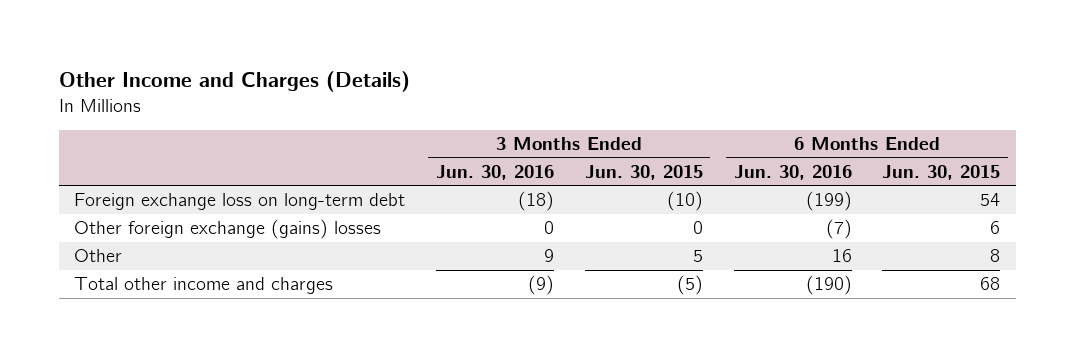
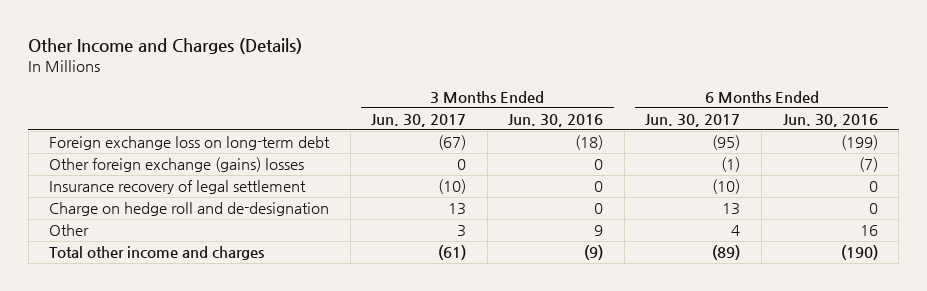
[584,164,703,180] Jun. 30, 2015 -> none
[882,164,1001,180] Jun. 30, 2015 -> none
none -> [371,114,467,128] Jun. 30, 2017
none -> [645,114,741,128] Jun. 30, 2017
none -> [49,180,307,195] Insurance recovery of legal settlement
none -> [49,202,330,217] Charge on hedge roll and de-designation

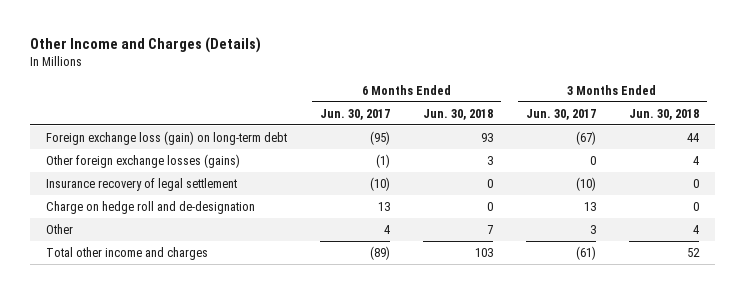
[508,114,604,128] Jun. 30, 2016 -> none
[782,114,878,128] Jun. 30, 2016 -> none
none -> [423,108,494,120] Jun. 30, 2018
none -> [628,108,699,120] Jun. 30, 2018
[49,136,331,151] Foreign exchange loss on long-term debt -> [46,130,288,145] Foreign exchange loss (gain) on long-term debt
[49,157,305,173] Other foreign exchange (gains) losses -> [46,153,241,168] Other foreign exchange losses (gains)

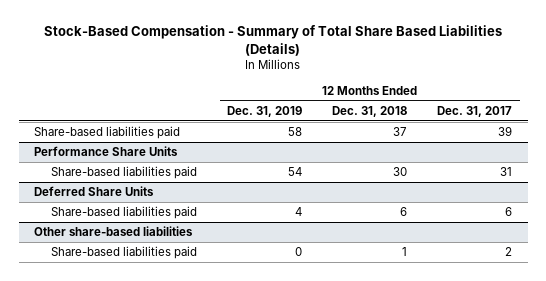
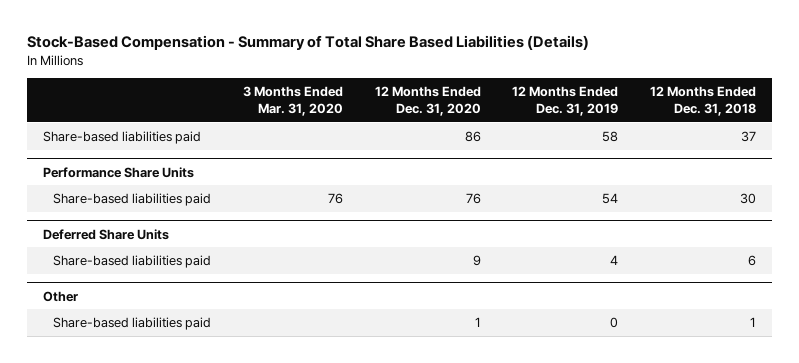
[437,105,513,117] Dec. 31, 2017 -> none
none -> [243,86,344,116] 3 Months Ended Mar. 31, 2020
none -> [374,86,481,116] 12 Months Ended Dec. 31, 2020
[33,226,193,237] Other share-based liabilities -> [42,290,78,302] Other

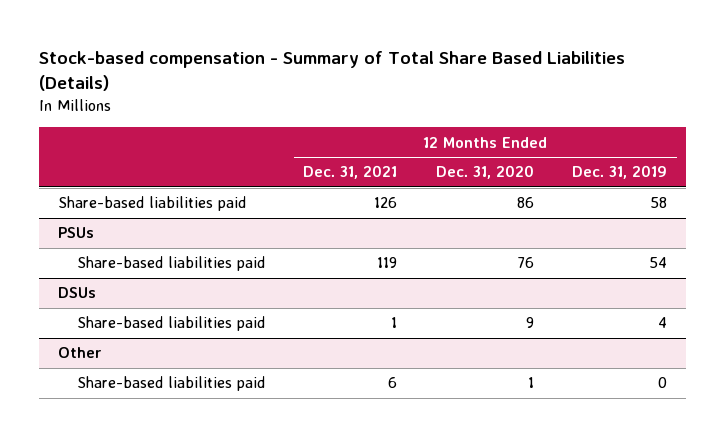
[27,35,590,51] Stock-Based Compensation - Summary of Total Share Based Liabilities (Details) -> [38,50,625,92] Stock-based compensation - Summary of Total Share Based Liabilities (Details)
[243,86,344,116] 3 Months Ended Mar. 31, 2020 -> none
[649,86,756,116] 12 Months Ended Dec. 31, 2018 -> none
none -> [303,165,398,180] Dec. 31, 2021
[42,166,194,178] Performance Share Units -> [57,227,94,239] PSUs
[42,228,169,240] Deferred Share Units -> [57,287,96,299] DSUs

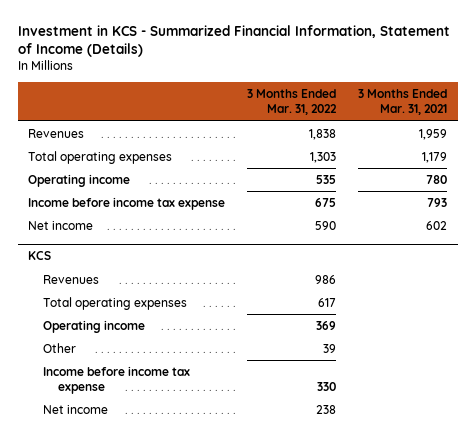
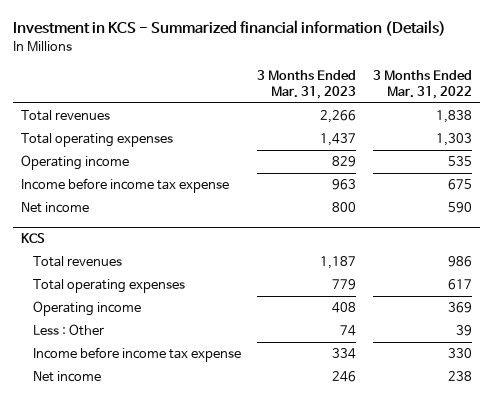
[17,25,450,58] Investment in KCS - Summarized Financial Information, Statement of Income (Details) -> [12,19,446,36] Investment in KCS - Summarized financial information (Details)
[357,89,447,116] 3 Months Ended Mar. 31, 2021 -> none
none -> [257,69,357,100] 3 Months Ended Mar. 31, 2023
[28,128,85,138] Revenues -> [20,110,110,122] Total revenues
[43,274,100,284] Revenues -> [32,256,122,268] Total revenues
[43,342,77,353] Other -> [32,324,104,337] Less : Other

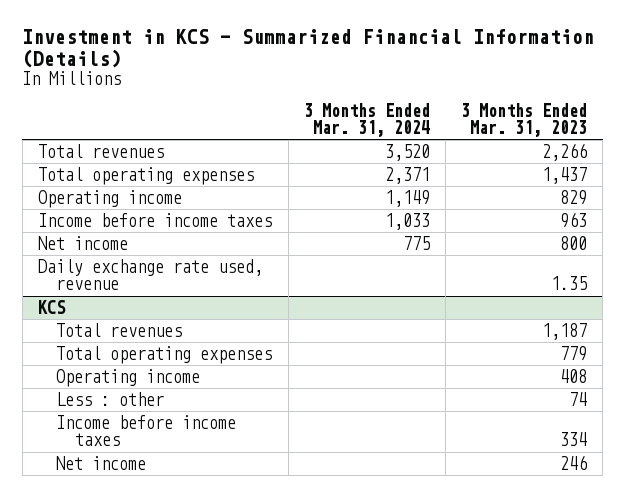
[12,19,446,36] Investment in KCS - Summarized financial information (Details) -> [22,28,595,68] Investment in KCS - Summarized Financial Information (Details)
[373,69,473,100] 3 Months Ended Mar. 31, 2022 -> none
none -> [303,102,430,137] 3 Months Ended Mar. 31, 2024
[20,178,229,194] Income before income tax expense -> [37,213,272,228] Income before income taxes
none -> [37,259,263,291] Daily exchange rate used, revenue
[32,324,104,337] Less : Other -> [56,392,165,407] Less : other
[32,347,241,363] Income before income tax expense -> [56,415,237,447] Income before income taxes

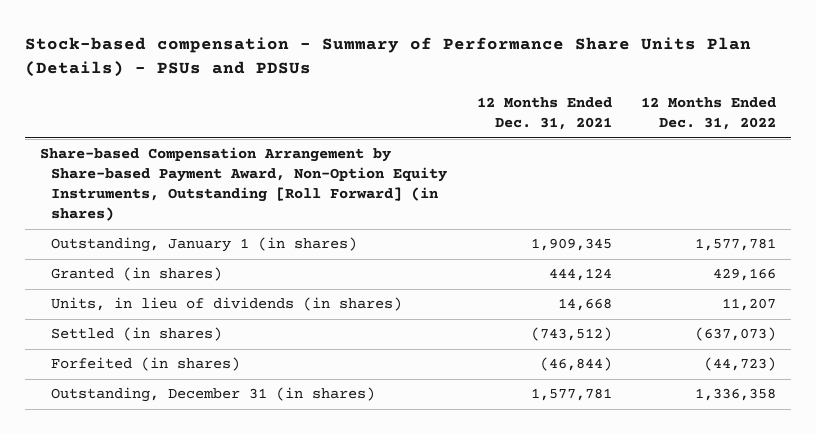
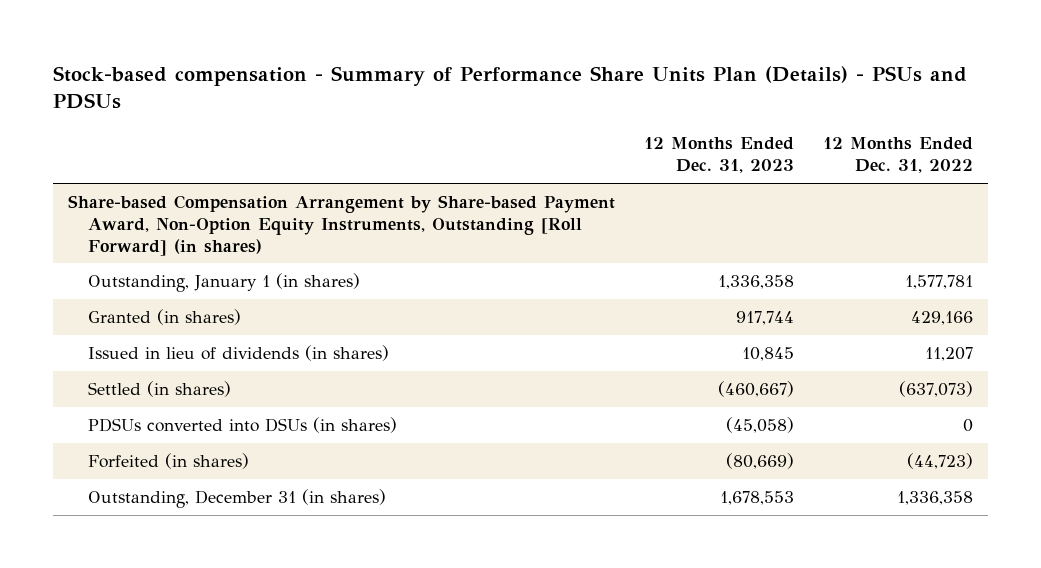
[476,97,612,131] 12 Months Ended Dec. 31, 2021 -> none
none -> [643,137,794,174] 12 Months Ended Dec. 31, 2023
[51,297,403,312] Units, in lieu of dividends (in shares) -> [87,344,389,361] Issued in lieu of dividends (in shares)
none -> [87,416,397,433] PDSUs converted into DSUs (in shares)

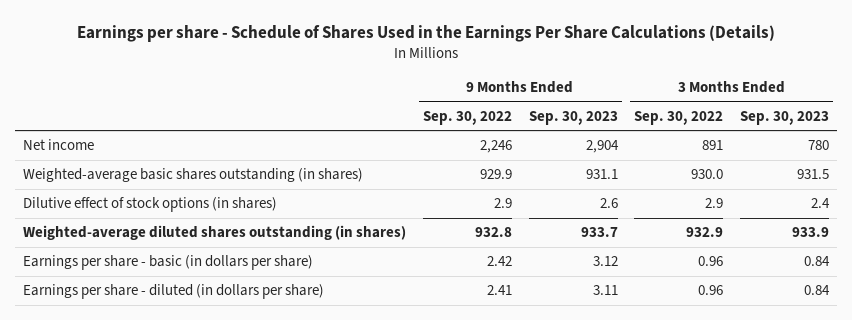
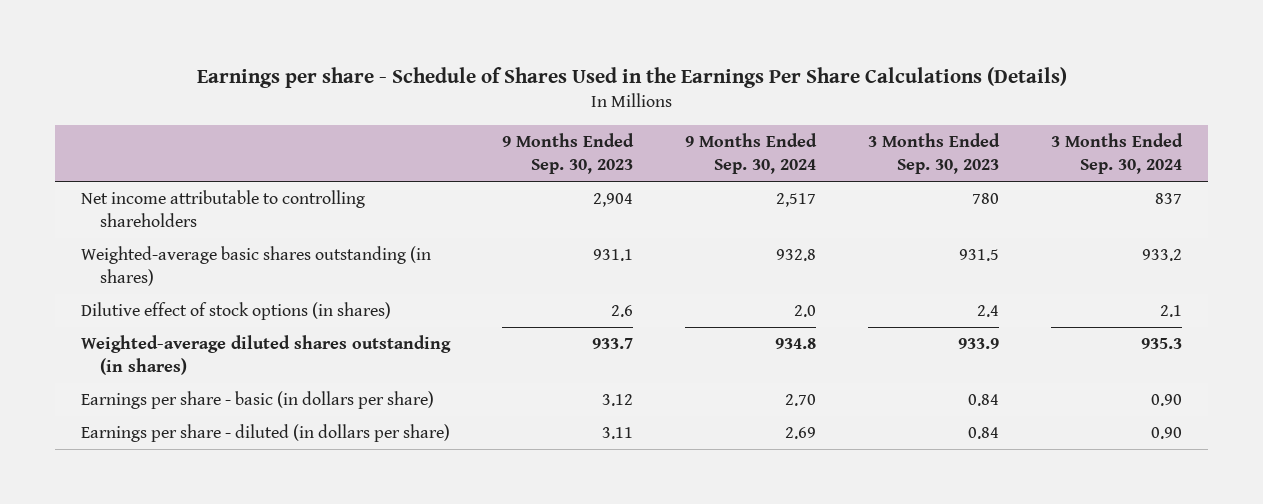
[422,111,512,126] Sep. 30, 2022 -> none
[634,111,724,126] Sep. 30, 2022 -> none
none -> [685,133,818,175] 9 Months Ended Sep. 30, 2024
none -> [1050,133,1183,175] 3 Months Ended Sep. 30, 2024
[23,139,95,151] Net income -> [81,190,366,228] Net income attributable to controlling shareholders

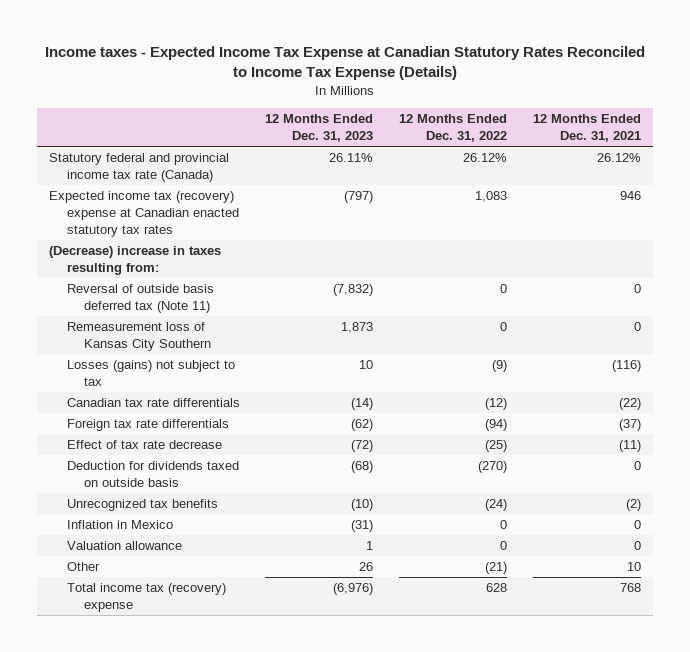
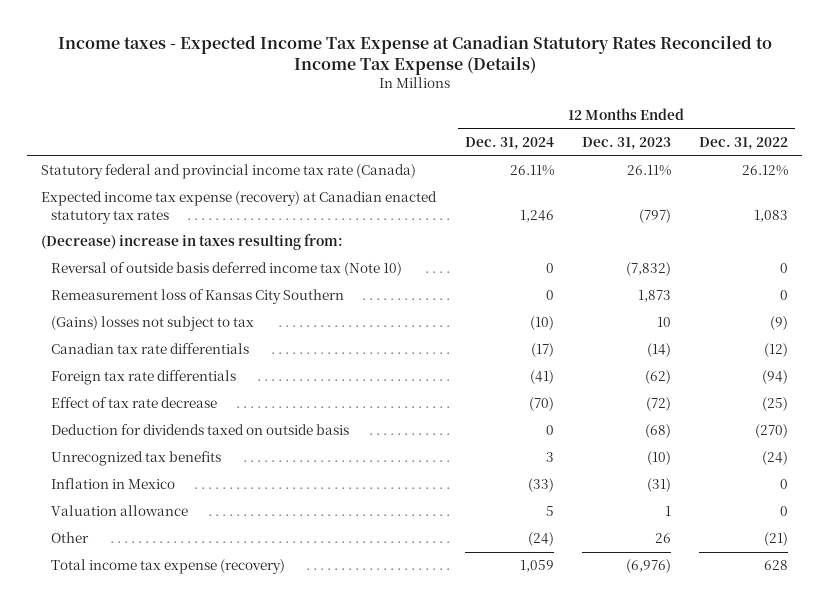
[532,114,641,143] 12 Months Ended Dec. 31, 2021 -> none
none -> [464,137,554,151] Dec. 31, 2024
[49,191,239,238] Expected income tax (recovery) expense at Canadian enacted statutory tax rates -> [41,191,438,224] Expected income tax expense (recovery) at Canadian enacted statutory tax rates
[66,284,214,314] Reversal of outside basis deferred tax (Note 11) -> [51,262,403,277] Reversal of outside basis deferred income tax (Note 10)
[66,360,235,387] Losses (gains) not subject to tax -> [51,316,255,332] (Gains) losses not subject to tax
[66,583,226,613] Total income tax (recovery) expense -> [51,559,286,575] Total income tax expense (recovery)

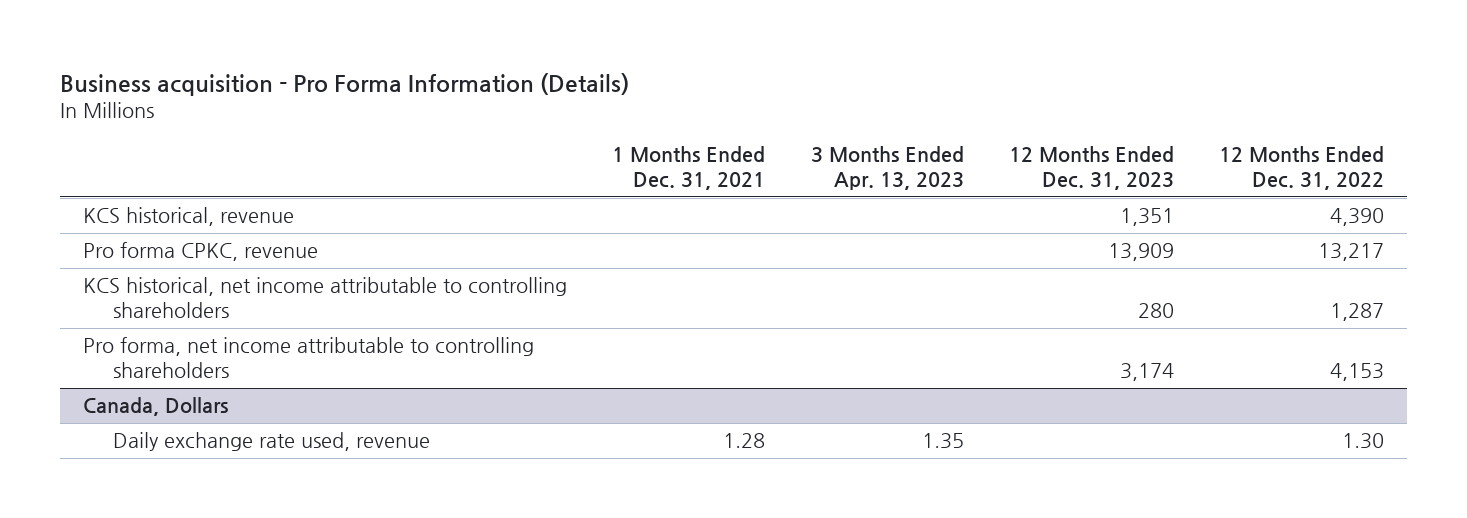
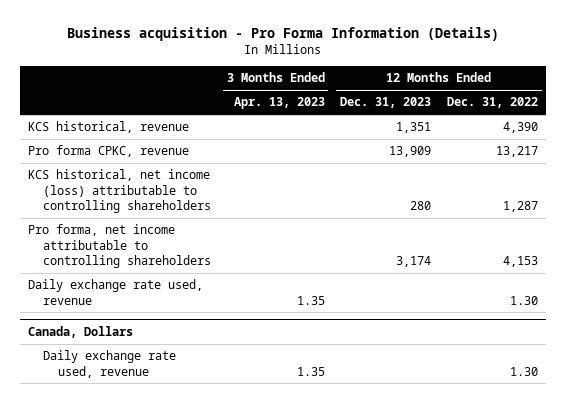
[612,146,766,191] 1 Months Ended Dec. 31, 2021 -> none
[82,277,567,319] KCS historical, net income attributable to controlling shareholders -> [27,169,211,213] KCS historical, net income (loss) attributable to controlling shareholders
none -> [27,279,203,305] Daily exchange rate used, revenue

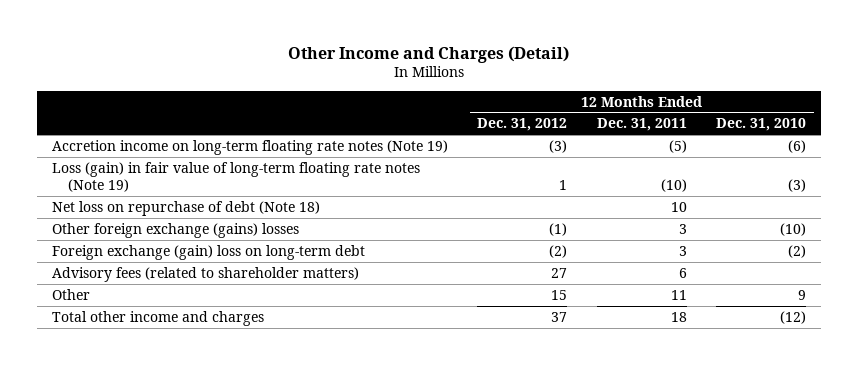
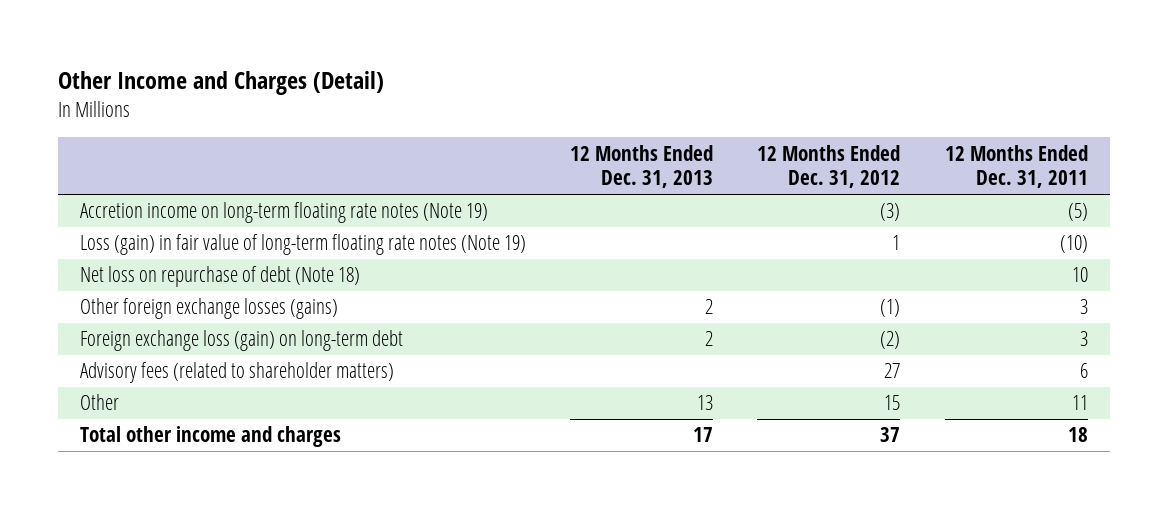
[716,118,807,132] Dec. 31, 2010 -> none
none -> [570,144,714,189] 12 Months Ended Dec. 31, 2013
[51,222,299,238] Other foreign exchange (gains) losses -> [79,298,338,320] Other foreign exchange losses (gains)
[51,244,365,260] Foreign exchange (gain) loss on long-term debt -> [79,330,403,352] Foreign exchange loss (gain) on long-term debt

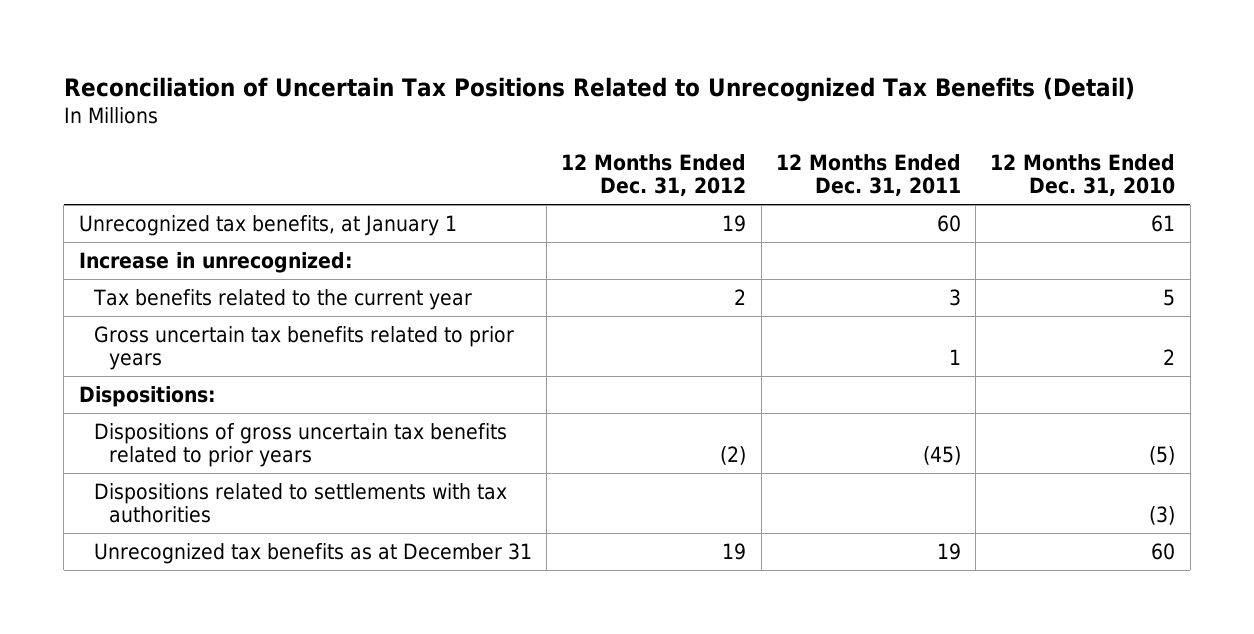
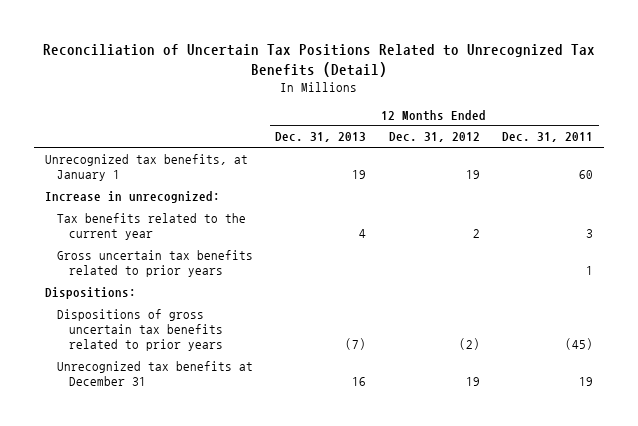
[990,153,1176,197] 12 Months Ended Dec. 31, 2010 -> none
none -> [275,132,367,143] Dec. 31, 2013
[93,482,507,524] Dispositions related to settlements with tax authorities -> none
[93,542,532,564] Unrecognized tax benefits as at December 31 -> [57,360,254,386] Unrecognized tax benefits at December 31

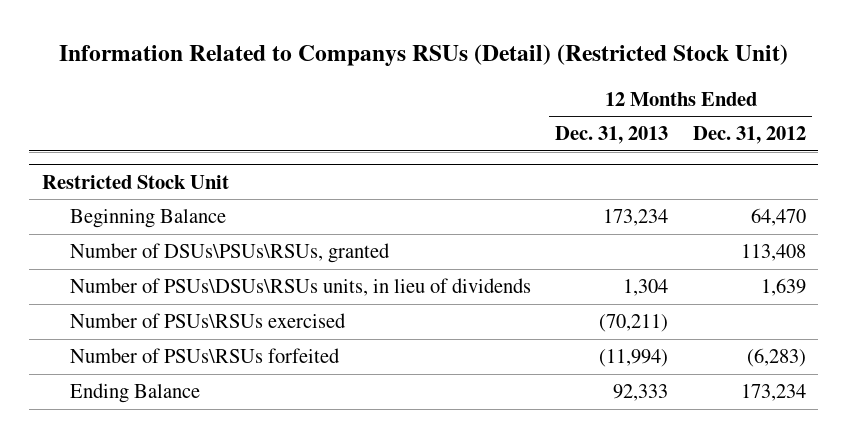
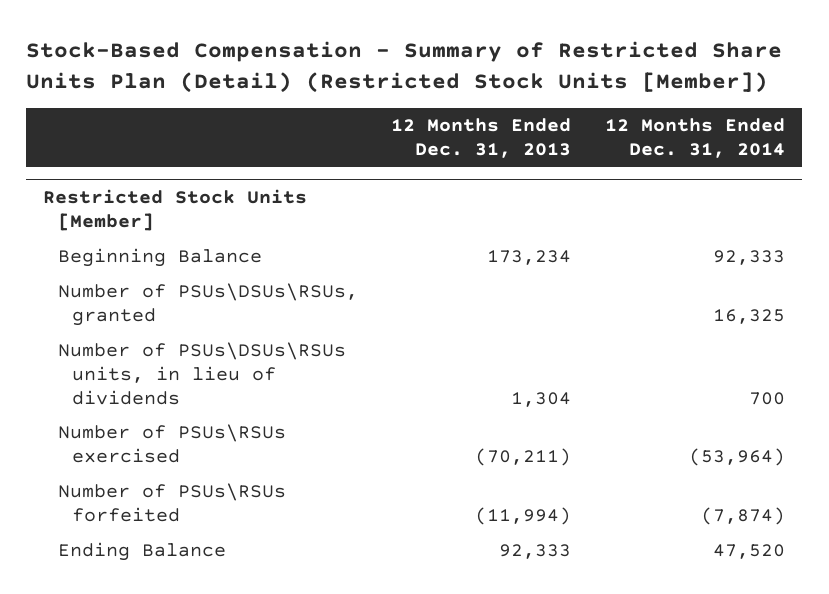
[58,44,788,67] Information Related to Companys RSUs (Detail) (Restricted Stock Unit) -> [26,41,783,93] Stock-Based Compensation - Summary of Restricted Share Units Plan (Detail) (Restricted Stock Units [Member])
[692,126,806,145] Dec. 31, 2012 -> none
none -> [605,118,786,158] 12 Months Ended Dec. 31, 2014
[41,174,229,189] Restricted Stock Unit -> [43,189,308,231] Restricted Stock Units [Member]
[69,243,390,264] Number of DSUs\PSUs\RSUs, granted -> [57,283,358,327] Number of PSUs\DSUs\RSUs, granted

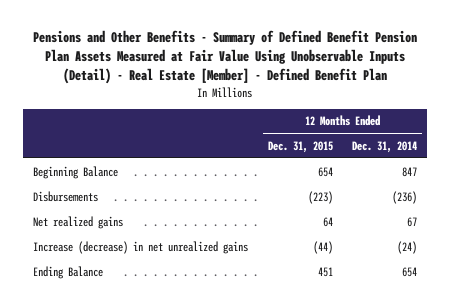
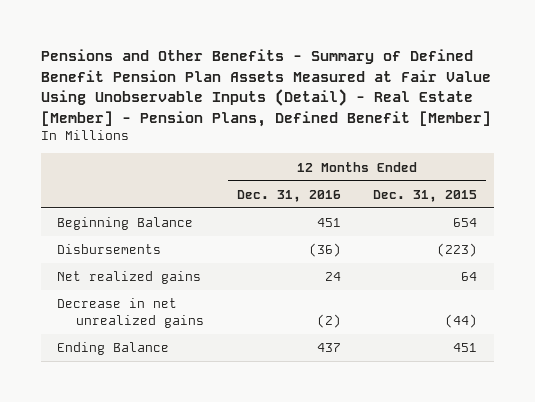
[33,30,418,85] Pensions and Other Benefits - Summary of Defined Benefit Pension Plan Assets Measured at Fair Value Using Unobservable Inputs (Detail) - Real Estate [Member] - Defined Benefit Plan -> [40,49,491,127] Pensions and Other Benefits - Summary of Defined Benefit Pension Plan Assets Measured at Fair Value Using Unobservable Inputs (Detail) - Real Estate [Member] - Pension Plans, Defined Benefit [Member]
[352,140,418,153] Dec. 31, 2014 -> none
none -> [236,189,341,202] Dec. 31, 2016
[33,240,249,254] Increase (decrease) in net unrealized gains -> [57,298,204,329] Decrease in net unrealized gains

